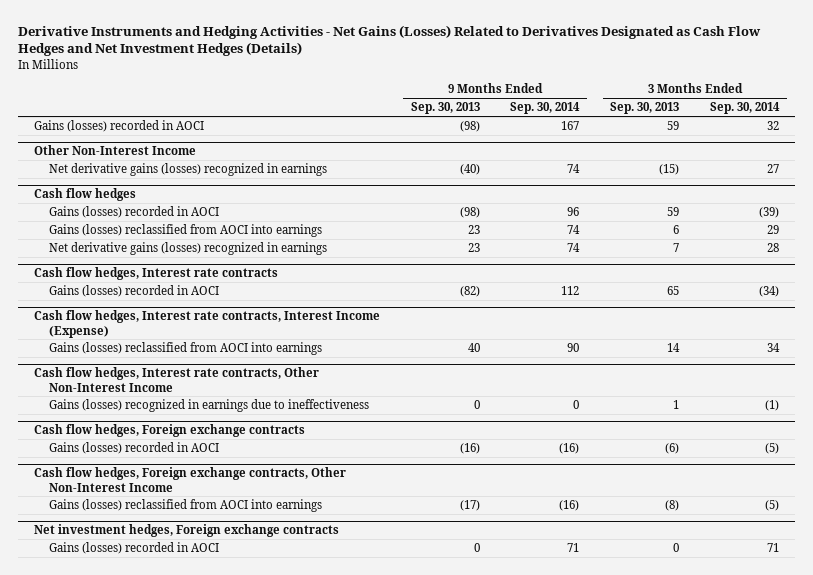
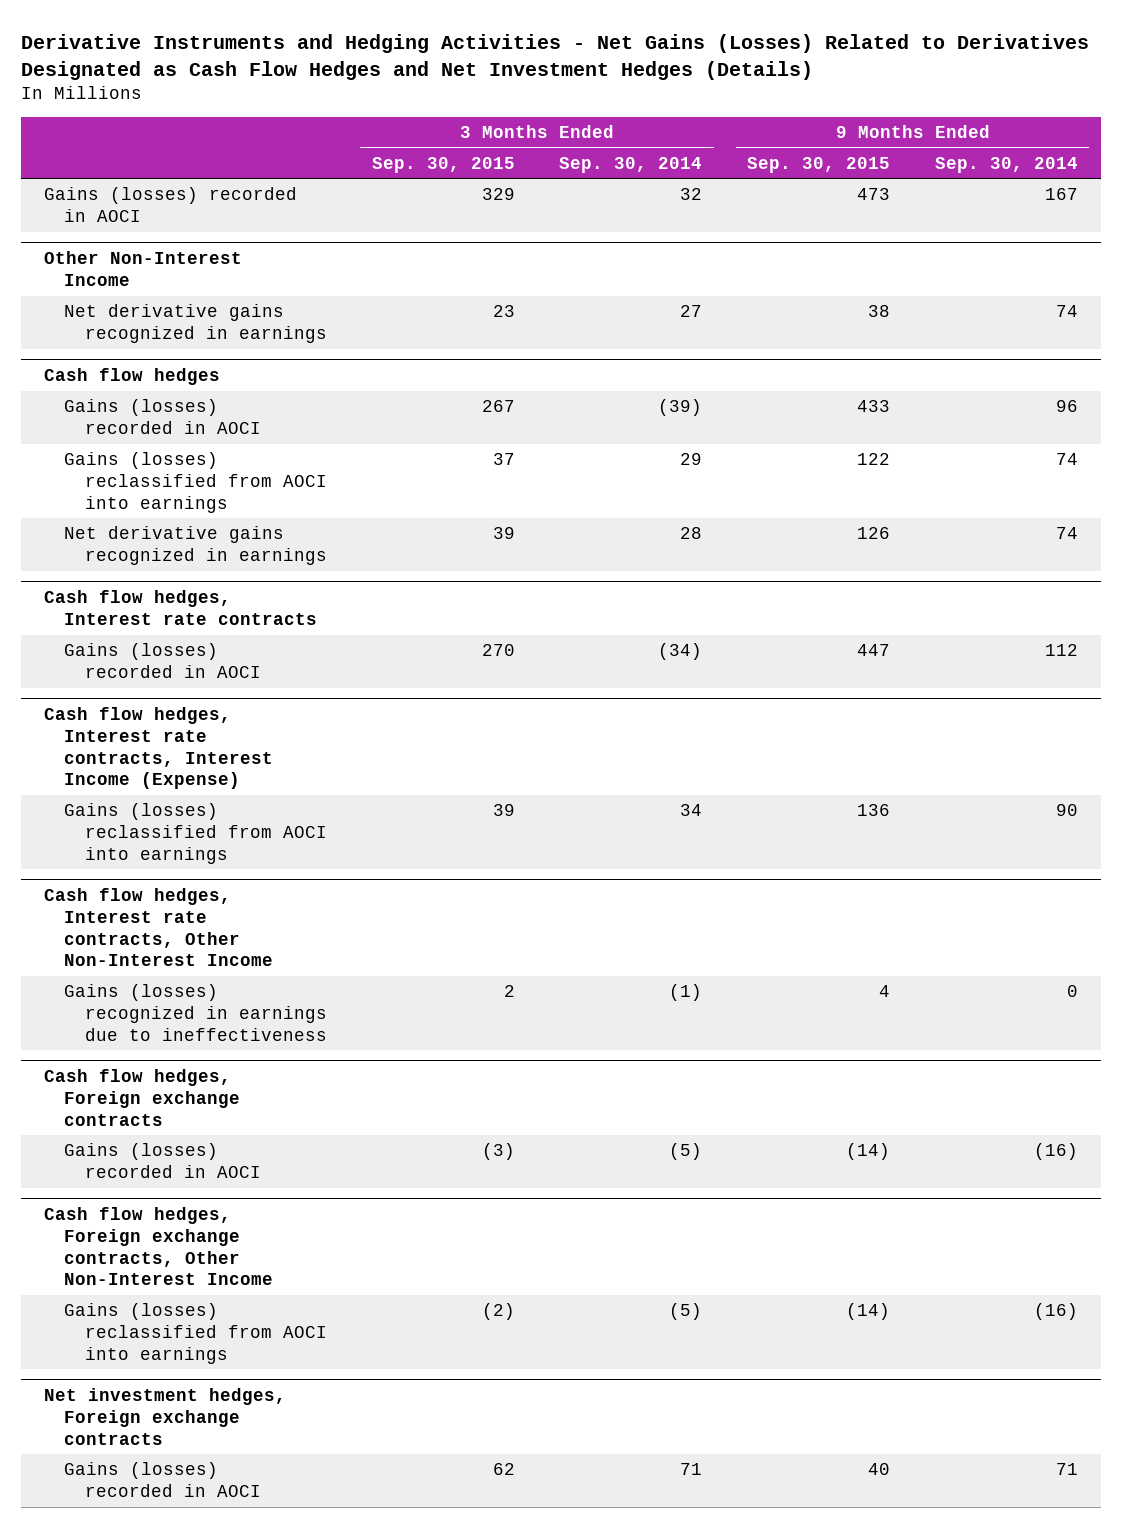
[410,102,480,115] Sep. 30, 2013 -> none
[610,102,680,115] Sep. 30, 2013 -> none
none -> [371,156,515,173] Sep. 30, 2015
none -> [747,156,891,173] Sep. 30, 2015
[49,163,328,177] Net derivative gains (losses) recognized in earnings -> [64,304,327,343] Net derivative gains recognized in earnings
[49,242,328,256] Net derivative gains (losses) recognized in earnings -> [64,526,327,565] Net derivative gains recognized in earnings

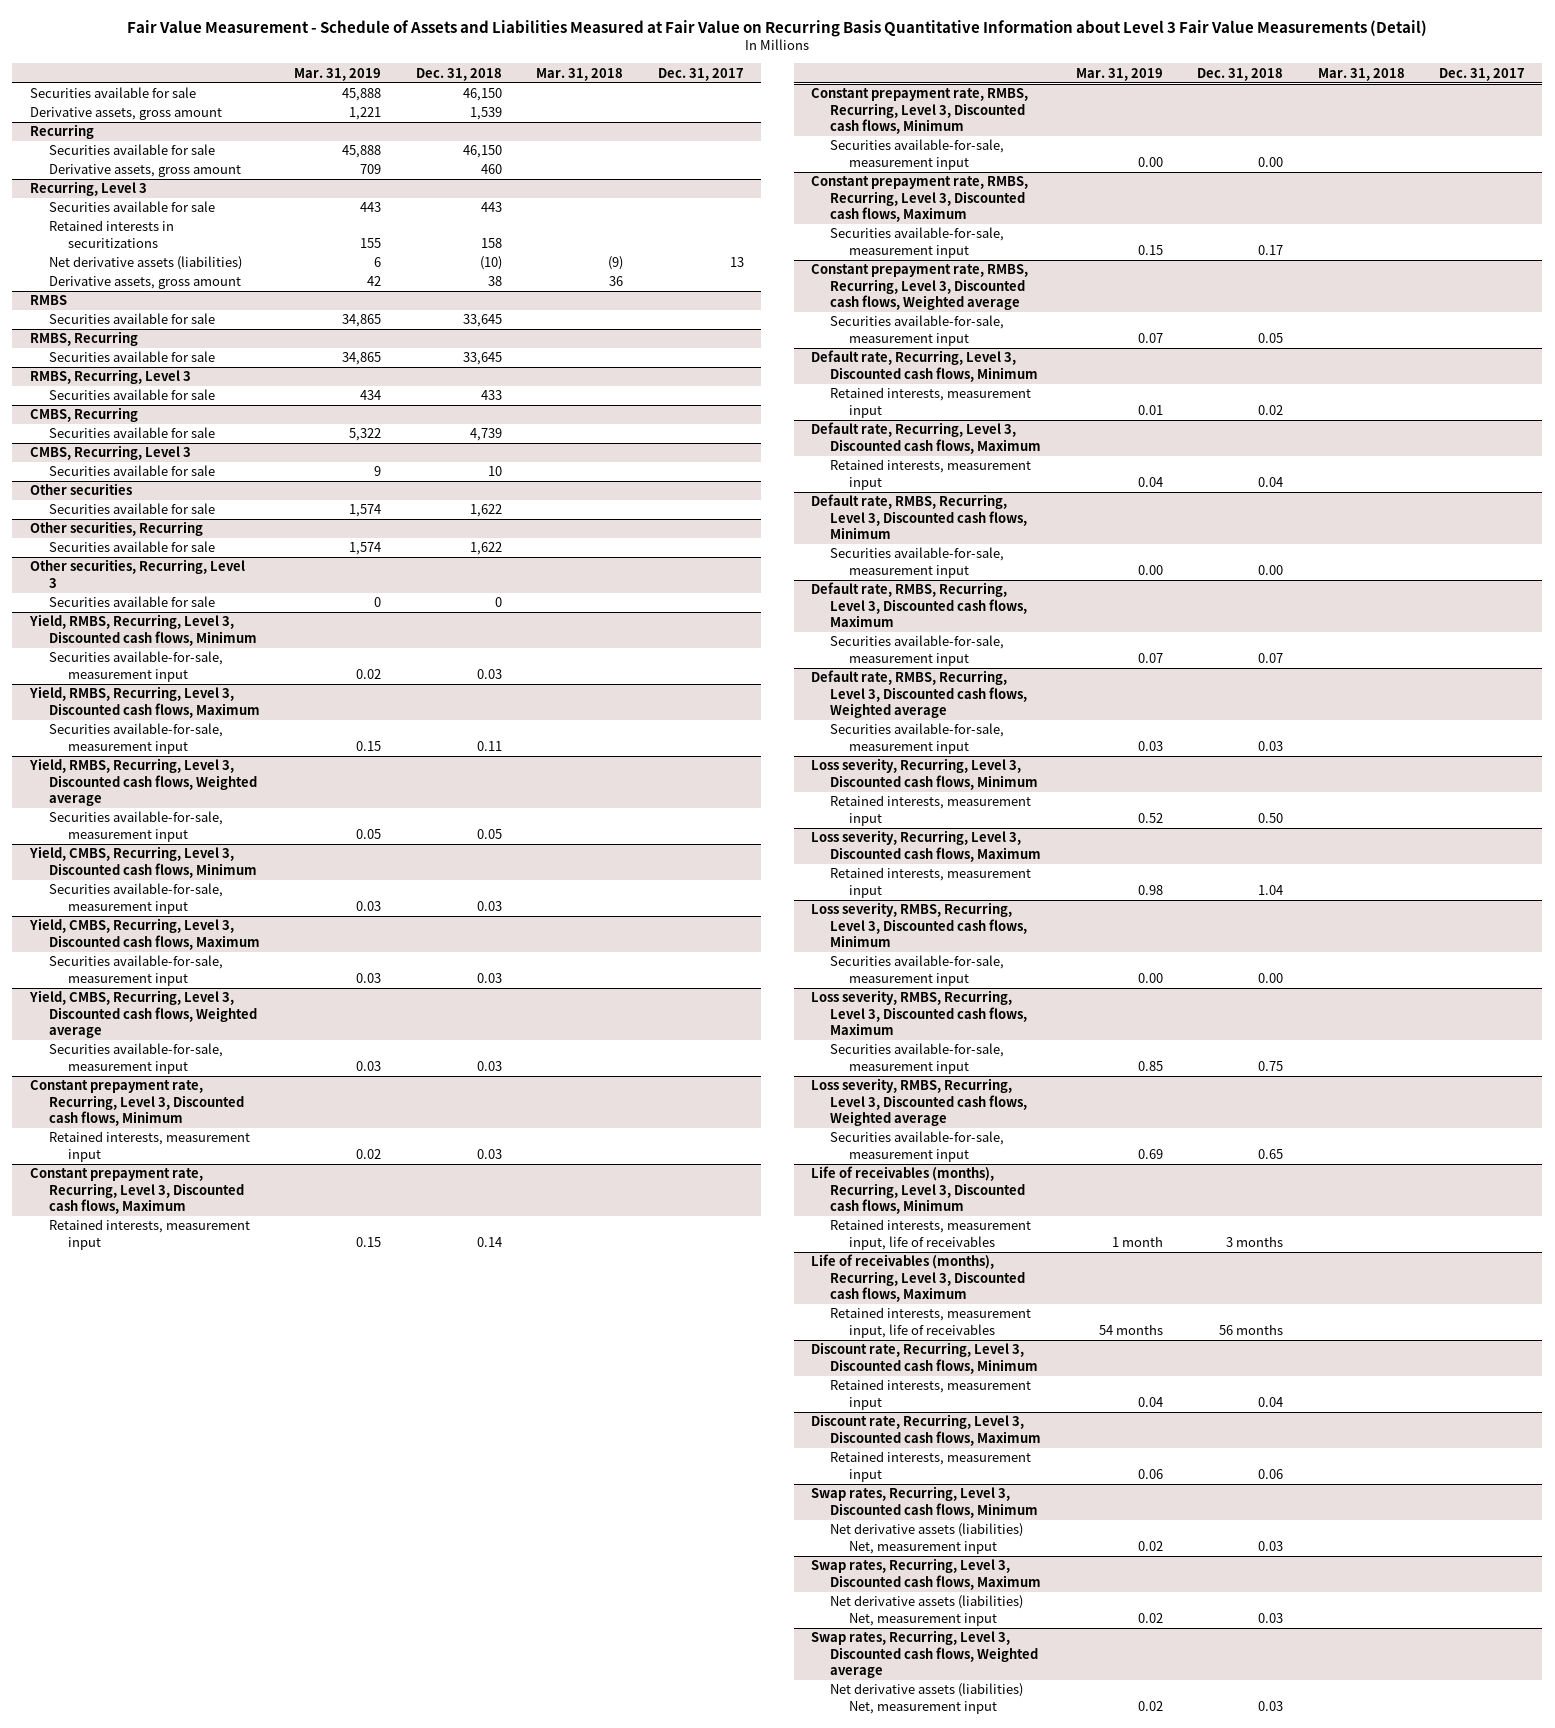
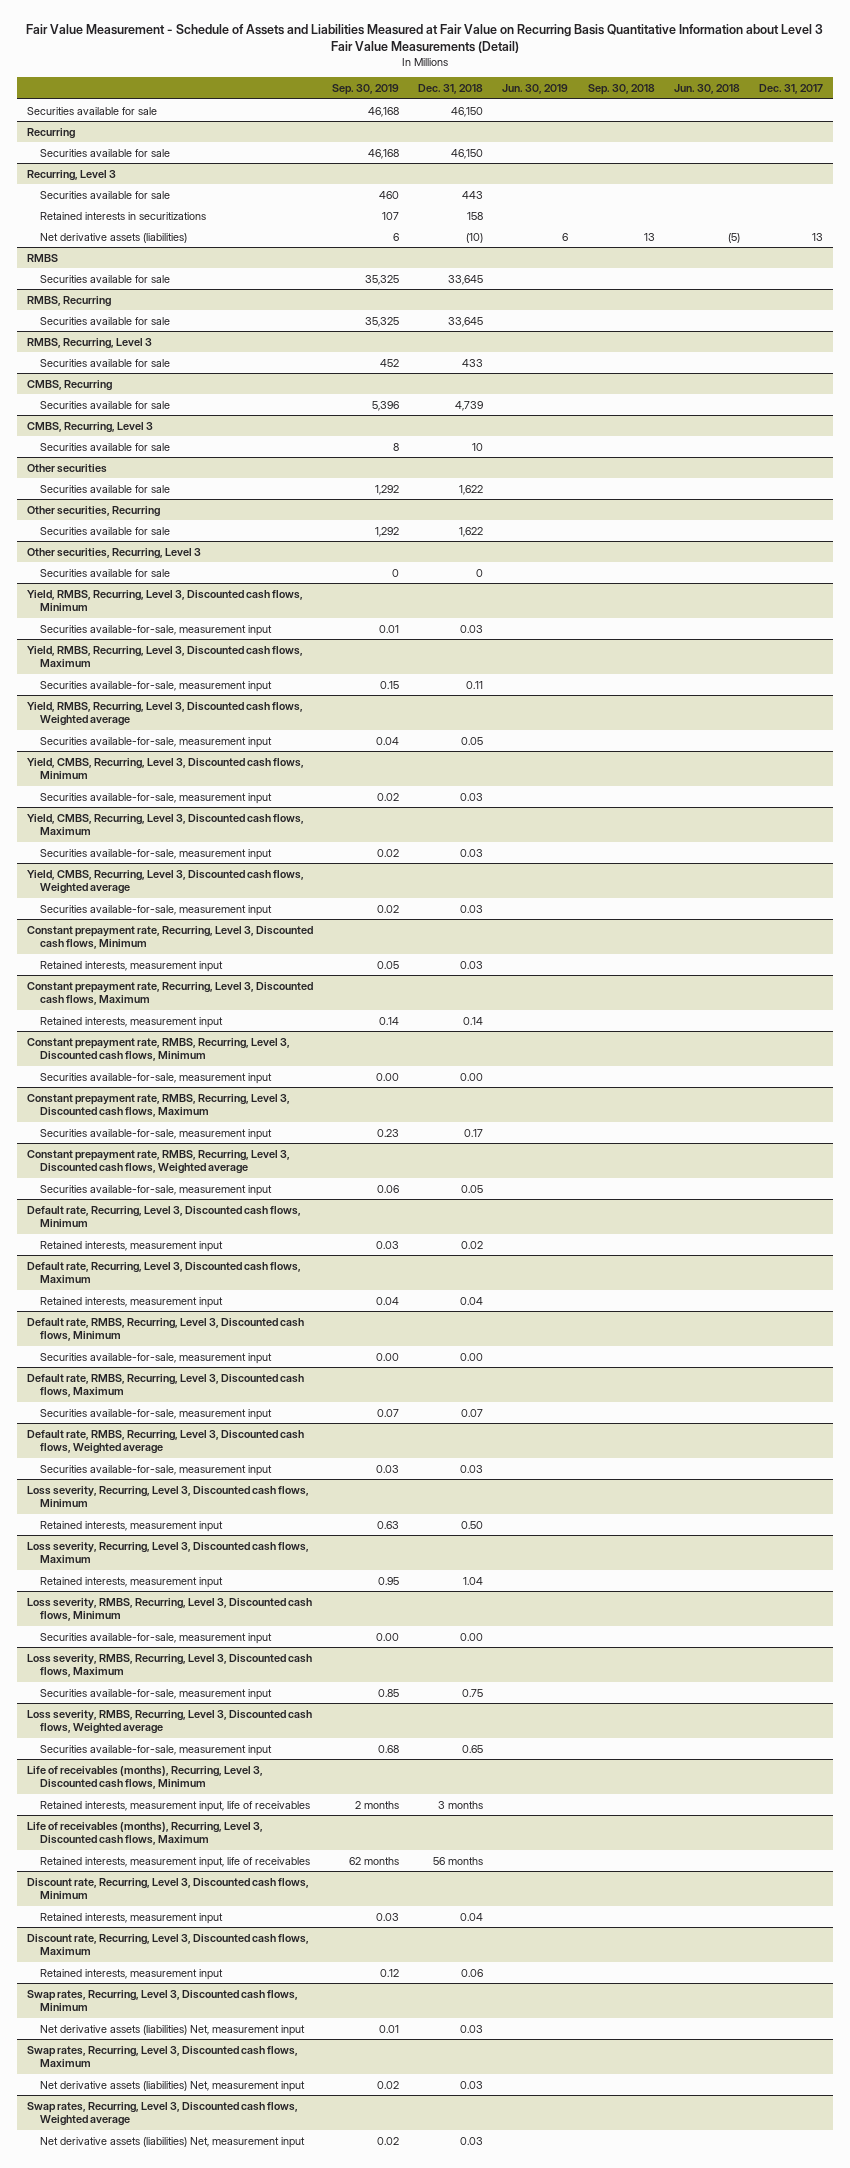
[294,67,382,81] Mar. 31, 2019 -> none
[536,67,624,81] Mar. 31, 2018 -> none
none -> [331,83,399,95] Sep. 30, 2019
none -> [502,83,569,94] Jun. 30, 2019
none -> [587,83,655,95] Sep. 30, 2018
none -> [673,83,740,94] Jun. 30, 2018
[29,107,222,121] Derivative assets, gross amount -> none
[48,164,241,178] Derivative assets, gross amount -> none
[48,276,241,290] Derivative assets, gross amount -> none

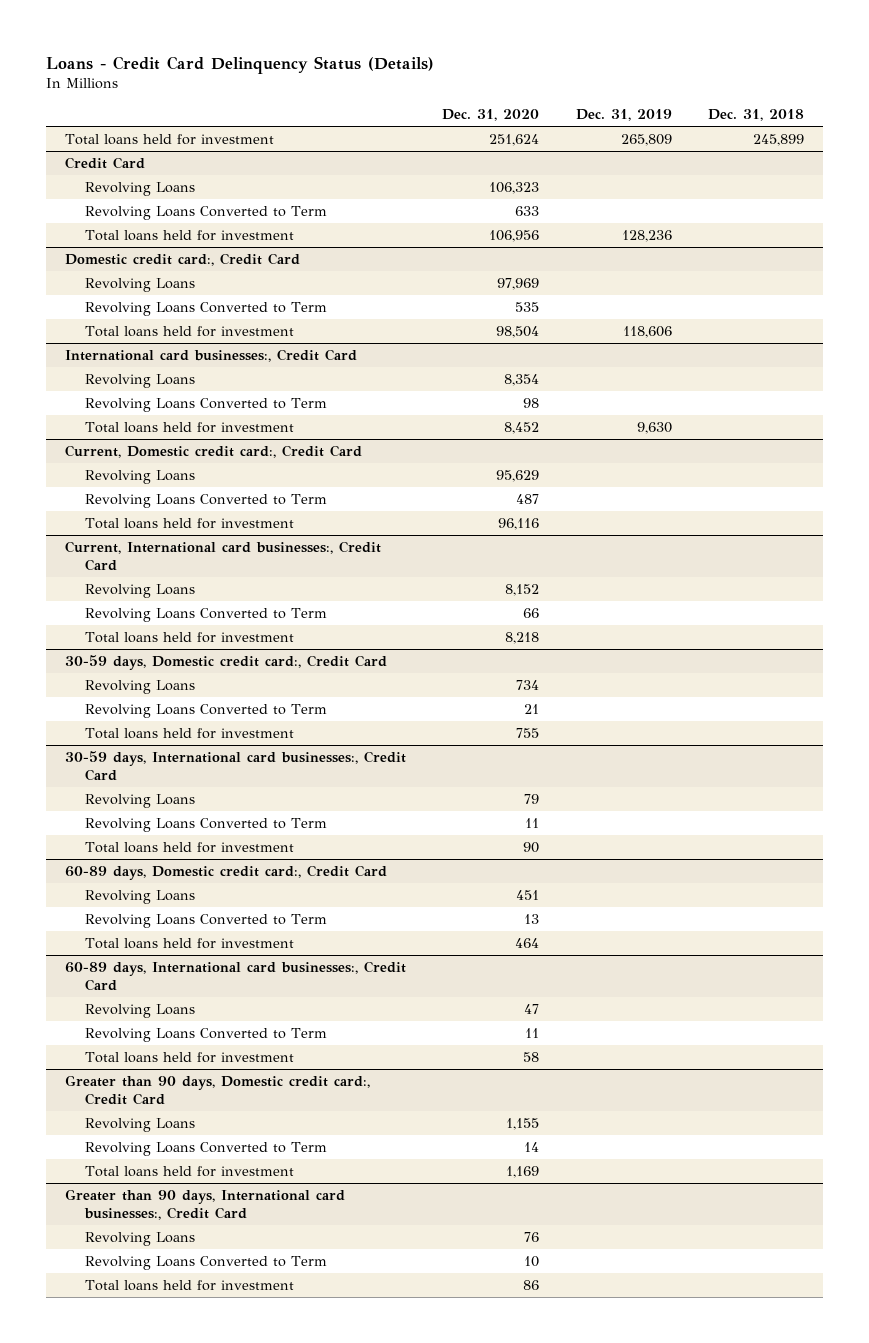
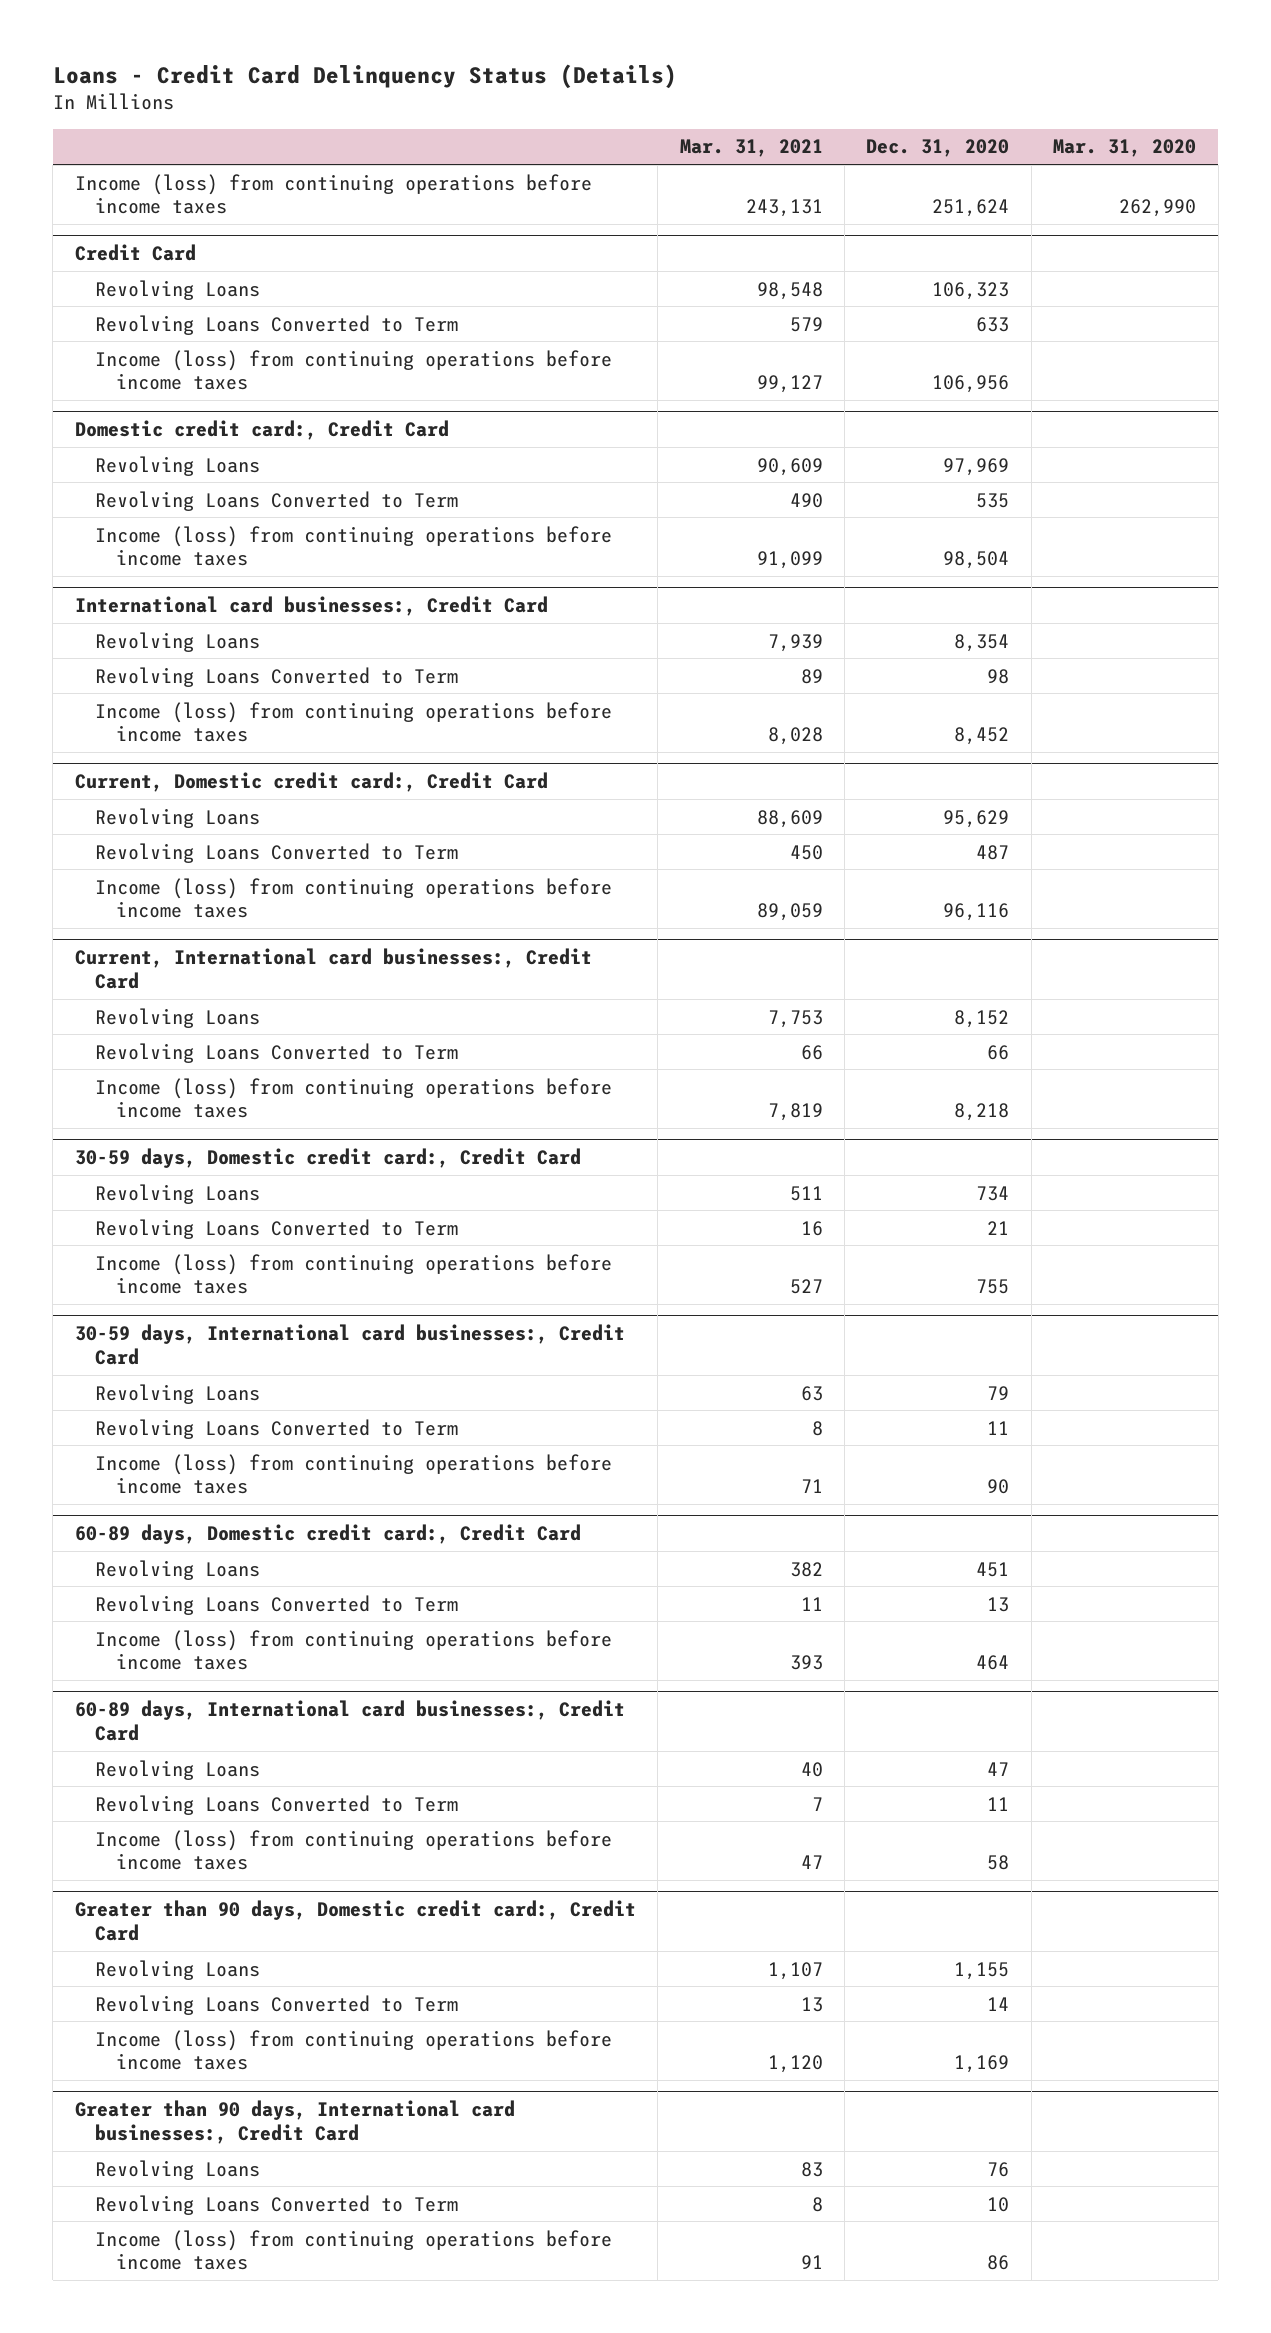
[575,109,672,122] Dec. 31, 2019 -> none
[708,109,805,122] Dec. 31, 2018 -> none
none -> [679,139,823,158] Mar. 31, 2021
none -> [1053,139,1197,158] Mar. 31, 2020
[64,133,274,145] Total loans held for investment -> [74,173,592,215] Income (loss) from continuing operations before income taxes
[85,229,295,241] Total loans held for investment -> [95,349,613,391] Income (loss) from continuing operations before income taxes
[85,325,295,337] Total loans held for investment -> [95,525,613,567] Income (loss) from continuing operations before income taxes
[85,421,295,433] Total loans held for investment -> [95,701,613,743] Income (loss) from continuing operations before income taxes
[85,517,295,529] Total loans held for investment -> [95,877,613,919] Income (loss) from continuing operations before income taxes
[85,631,295,643] Total loans held for investment -> [95,1077,613,1119] Income (loss) from continuing operations before income taxes
[85,727,295,739] Total loans held for investment -> [95,1253,613,1295] Income (loss) from continuing operations before income taxes
[85,841,295,853] Total loans held for investment -> [95,1453,613,1495] Income (loss) from continuing operations before income taxes
[85,937,295,949] Total loans held for investment -> [95,1629,613,1671] Income (loss) from continuing operations before income taxes
[85,1051,295,1063] Total loans held for investment -> [95,1829,613,1871] Income (loss) from continuing operations before income taxes
[85,1165,295,1177] Total loans held for investment -> [95,2029,613,2071] Income (loss) from continuing operations before income taxes
[85,1279,295,1291] Total loans held for investment -> [95,2229,613,2271] Income (loss) from continuing operations before income taxes

